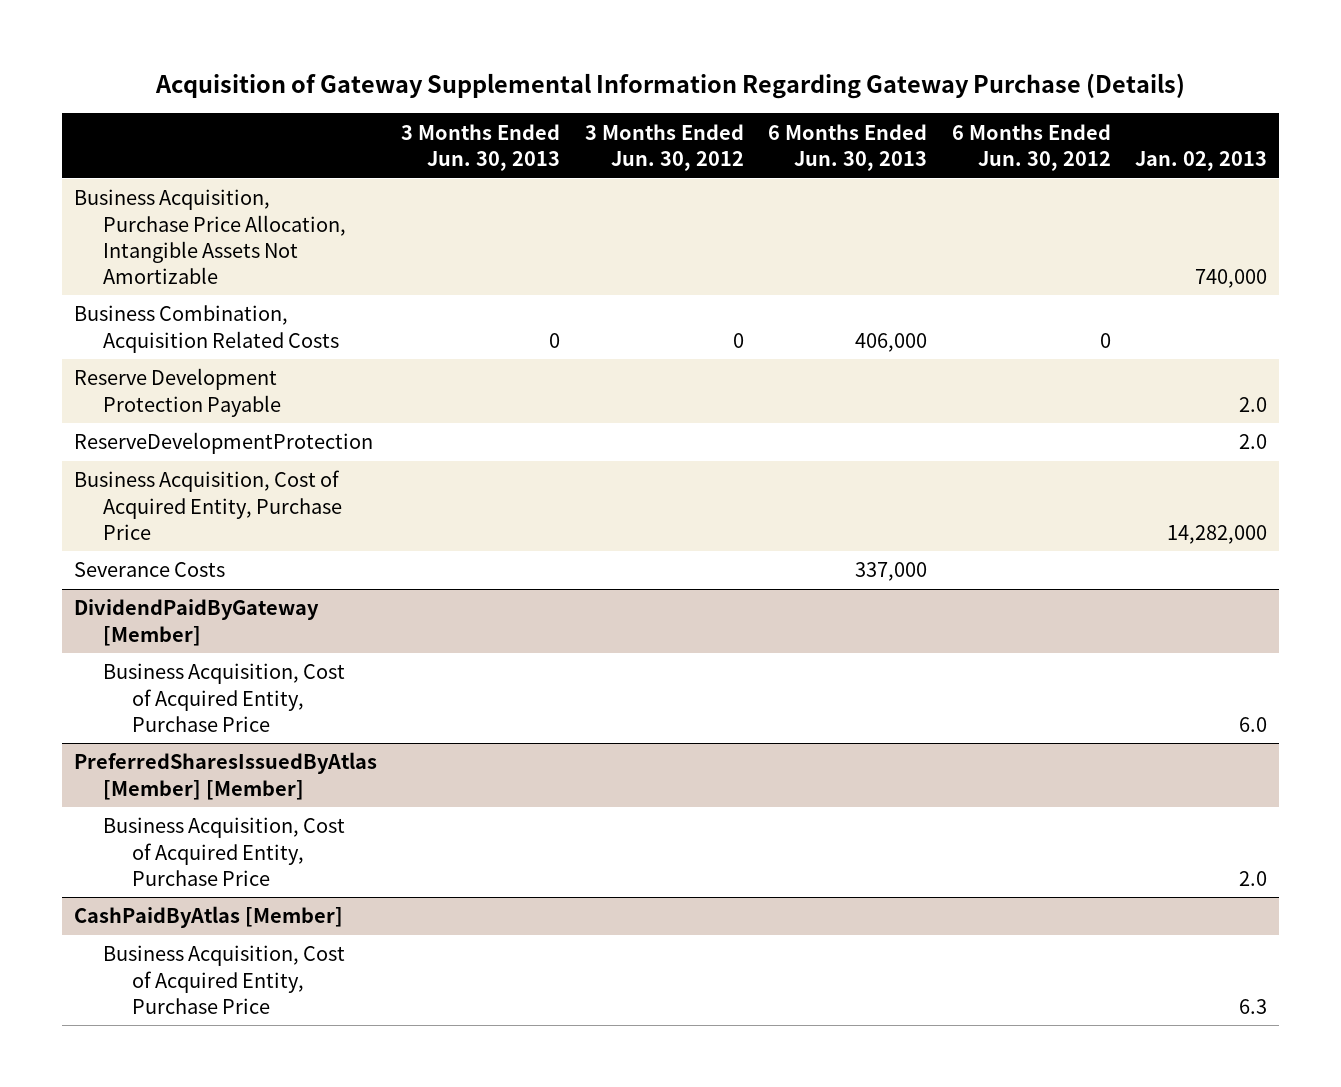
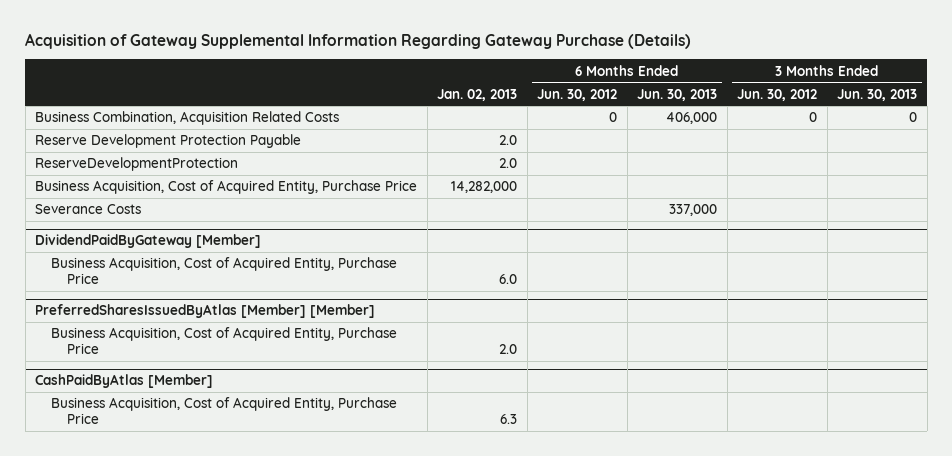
[74,189,347,284] Business Acquisition, Purchase Price Allocation, Intangible Assets Not Amortizable -> none

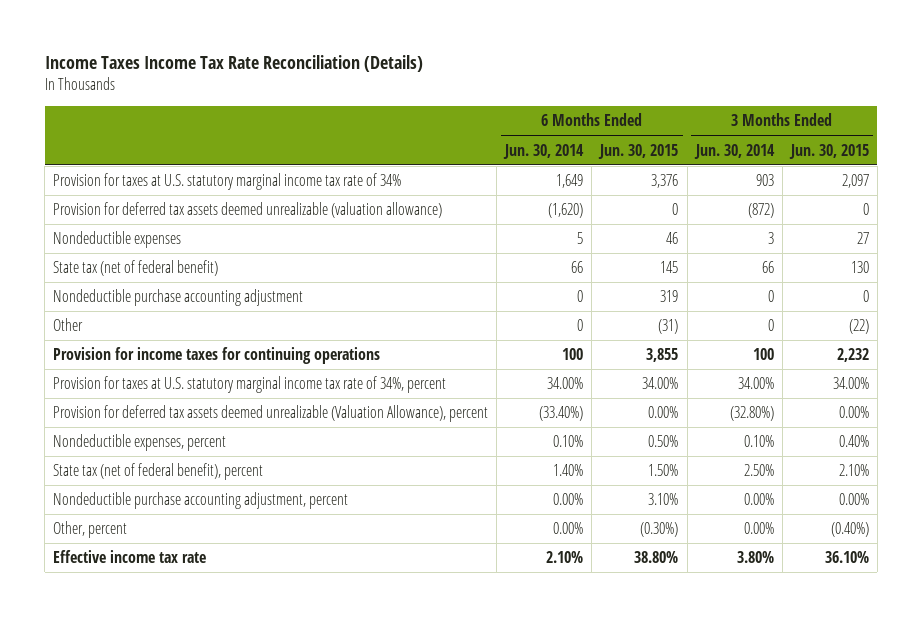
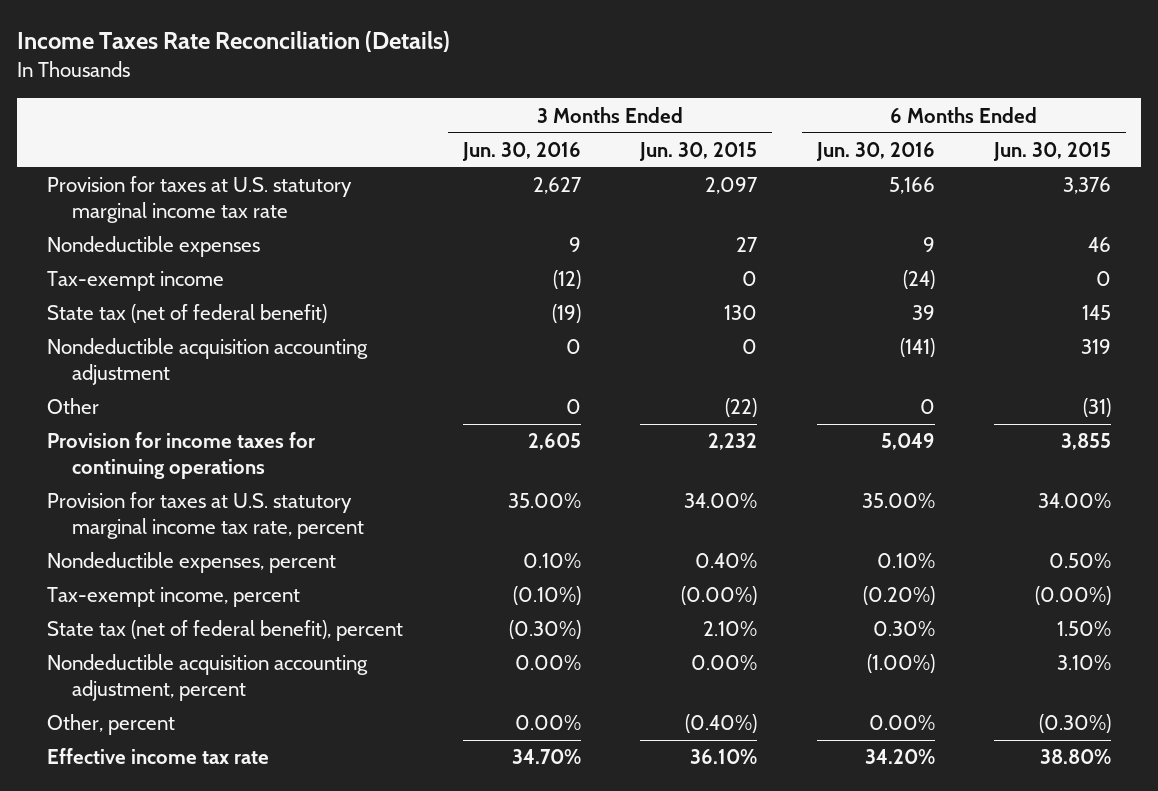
[44,55,423,73] Income Taxes Income Tax Rate Reconciliation (Details) -> [17,31,451,53] Income Taxes Rate Reconciliation (Details)
[503,143,585,159] Jun. 30, 2014 -> none
[693,143,775,159] Jun. 30, 2014 -> none
none -> [461,141,581,161] Jun. 30, 2016
none -> [815,141,935,161] Jun. 30, 2016
[53,202,443,219] Provision for deferred tax assets deemed unrealizable (valuation allowance) -> none
[53,173,402,191] Provision for taxes at U.S. statutory marginal income tax rate of 34% -> [47,176,353,223] Provision for taxes at U.S. statutory marginal income tax rate
none -> [47,271,225,292] Tax-exempt income
[53,289,304,307] Nondeductible purchase accounting adjustment -> [47,338,369,385] Nondeductible acquisition accounting adjustment
[53,405,489,423] Provision for deferred tax assets deemed unrealizable (Valuation Allowance), percent -> none
[53,376,447,394] Provision for taxes at U.S. statutory marginal income tax rate of 34%, percent -> [47,492,364,539] Provision for taxes at U.S. statutory marginal income tax rate, percent
none -> [47,587,301,608] Tax-exempt income, percent
[53,492,349,510] Nondeductible purchase accounting adjustment, percent -> [47,654,369,701] Nondeductible acquisition accounting adjustment, percent

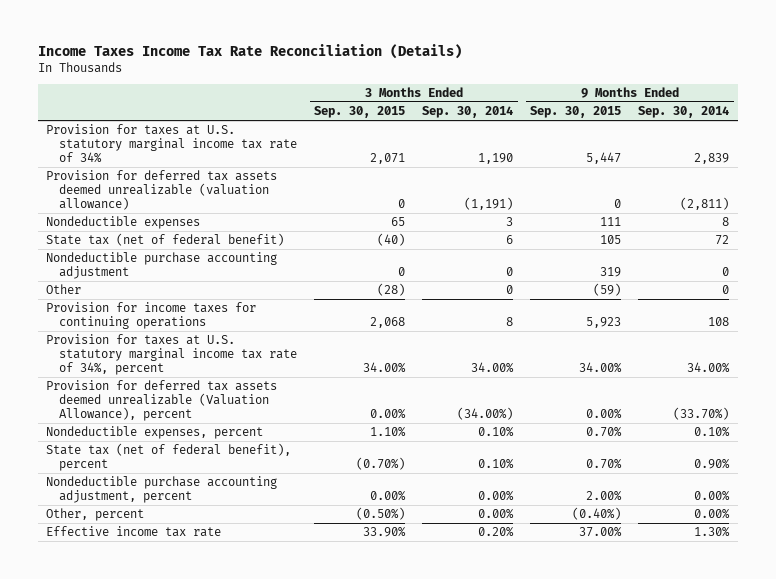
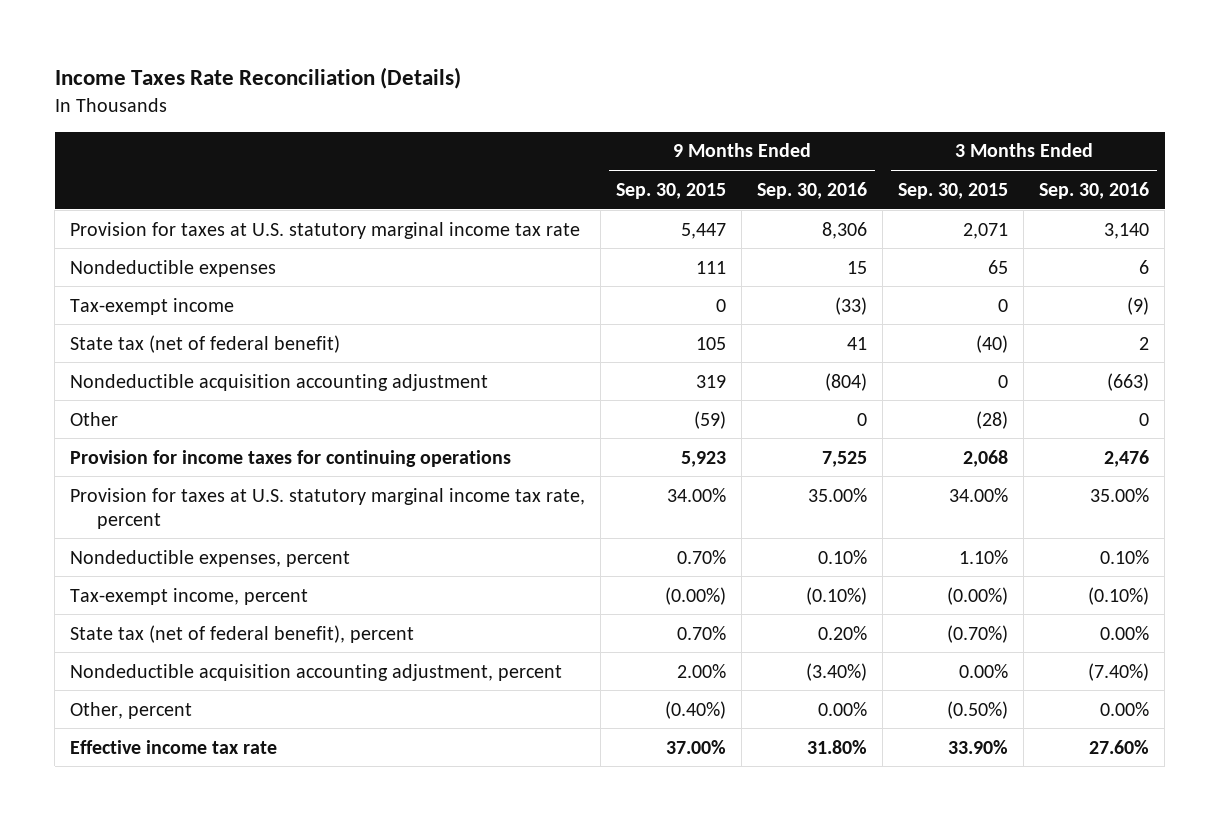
[37,44,462,60] Income Taxes Income Tax Rate Reconciliation (Details) -> [54,67,461,90] Income Taxes Rate Reconciliation (Details)
[422,106,514,119] Sep. 30, 2014 -> none
[638,106,730,119] Sep. 30, 2014 -> none
none -> [757,181,868,199] Sep. 30, 2016
none -> [1039,181,1150,199] Sep. 30, 2016
[46,170,278,210] Provision for deferred tax assets deemed unrealizable (valuation allowance) -> none
[46,124,298,163] Provision for taxes at U.S. statutory marginal income tax rate of 34% -> [70,221,581,239] Provision for taxes at U.S. statutory marginal income tax rate
none -> [70,297,235,315] Tax-exempt income
[46,252,278,279] Nondeductible purchase accounting adjustment -> [70,373,489,391] Nondeductible acquisition accounting adjustment
[46,380,278,421] Provision for deferred tax assets deemed unrealizable (Valuation Allowance), percent -> none
[46,334,298,375] Provision for taxes at U.S. statutory marginal income tax rate of 34%, percent -> [70,487,586,529] Provision for taxes at U.S. statutory marginal income tax rate, percent
none -> [70,587,309,605] Tax-exempt income, percent
[46,476,278,503] Nondeductible purchase accounting adjustment, percent -> [70,663,563,681] Nondeductible acquisition accounting adjustment, percent

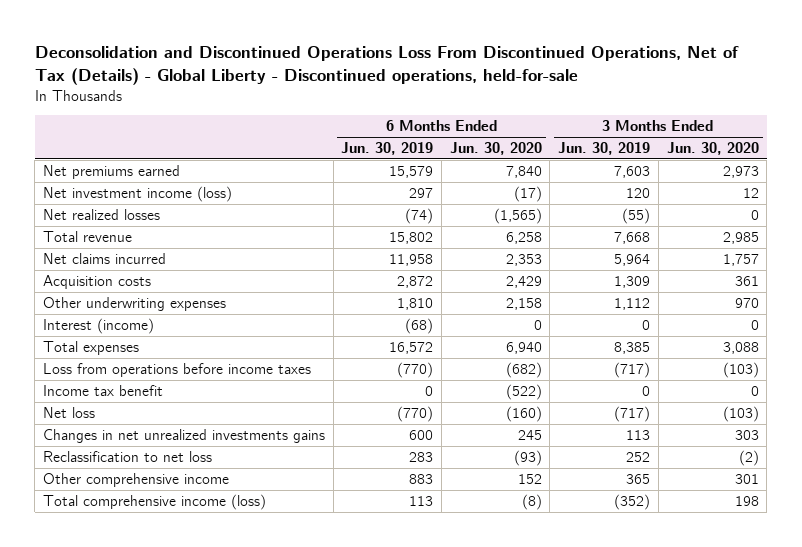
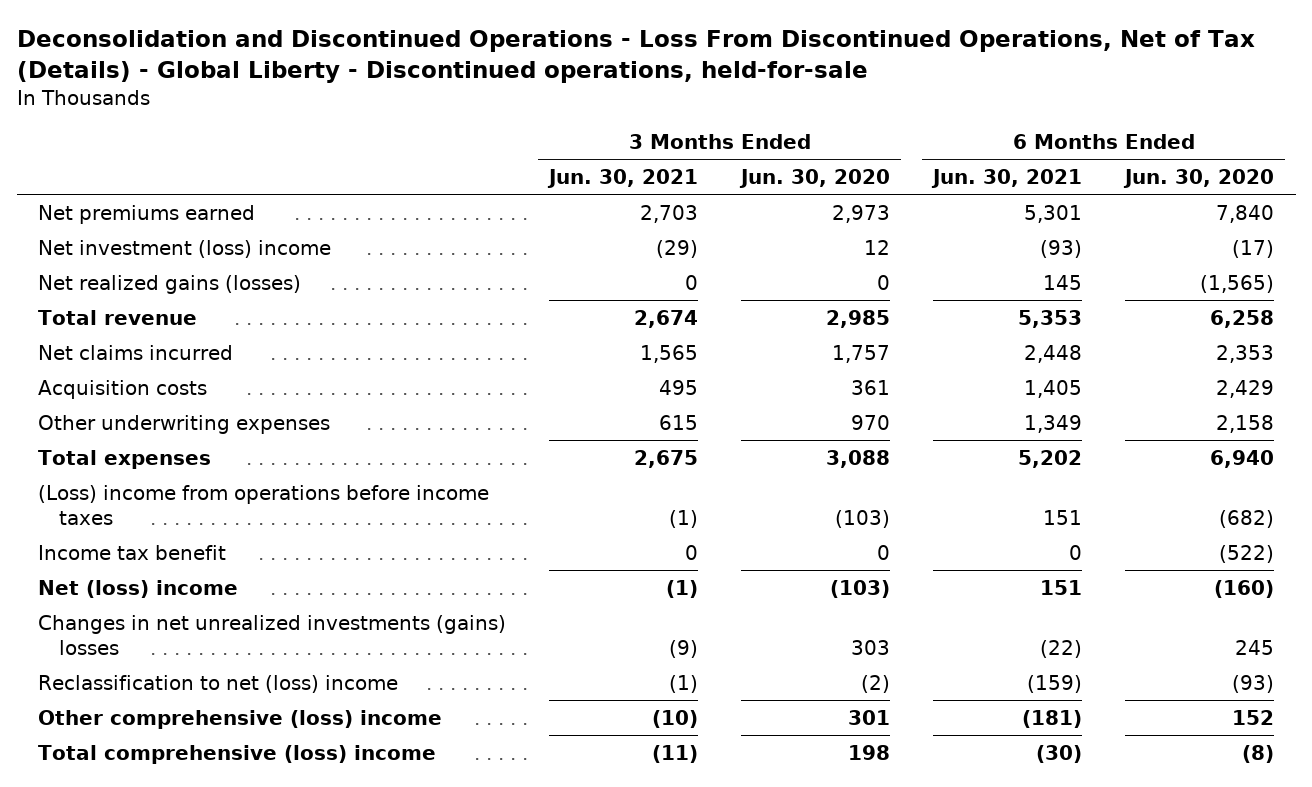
[34,45,739,85] Deconsolidation and Discontinued Operations Loss From Discontinued Operations, Net of Tax (Details) - Global Liberty - Discontinued operations, held-for-sale -> [16,30,1255,84] Deconsolidation and Discontinued Operations - Loss From Discontinued Operations, Net of Tax (Details) - Global Liberty - Discontinued operations, held-for-sale
[341,141,434,155] Jun. 30, 2019 -> none
[558,141,651,155] Jun. 30, 2019 -> none
none -> [547,169,699,189] Jun. 30, 2021
none -> [931,169,1083,189] Jun. 30, 2021
[43,185,233,202] Net investment income (loss) -> [38,239,332,258] Net investment (loss) income
[43,208,161,220] Net realized losses -> [38,274,302,294] Net realized gains (losses)
[43,317,155,334] Interest (income) -> none
[43,362,312,377] Loss from operations before income taxes -> [38,484,490,525] (Loss) income from operations before income taxes
[43,406,96,418] Net loss -> [38,579,239,598] Net (loss) income
[43,428,326,443] Changes in net unrealized investments gains -> [38,614,507,655] Changes in net unrealized investments (gains) losses
[43,450,213,462] Reclassification to net loss -> [38,674,399,693] Reclassification to net (loss) income
[43,472,230,487] Other comprehensive income -> [38,709,443,729] Other comprehensive (loss) income
[43,493,267,510] Total comprehensive income (loss) -> [38,744,437,764] Total comprehensive (loss) income

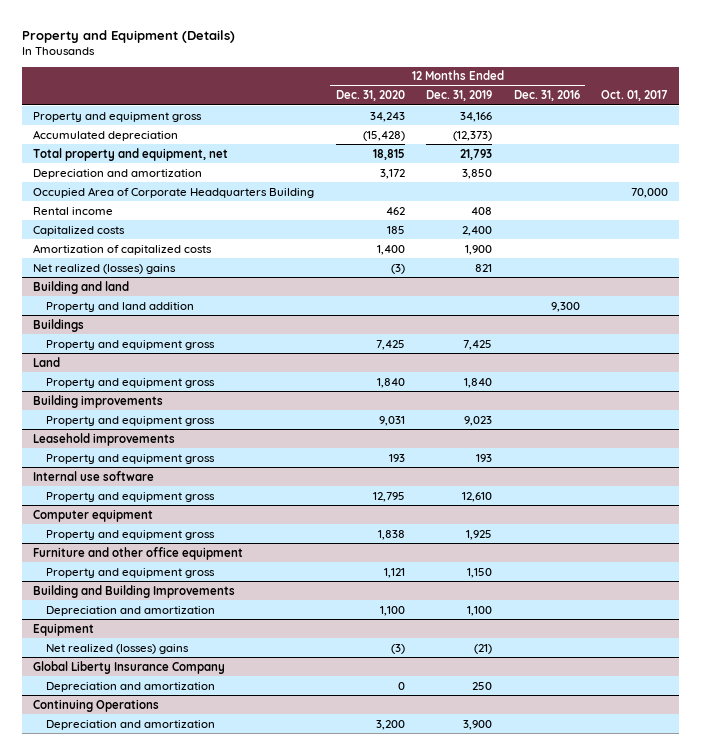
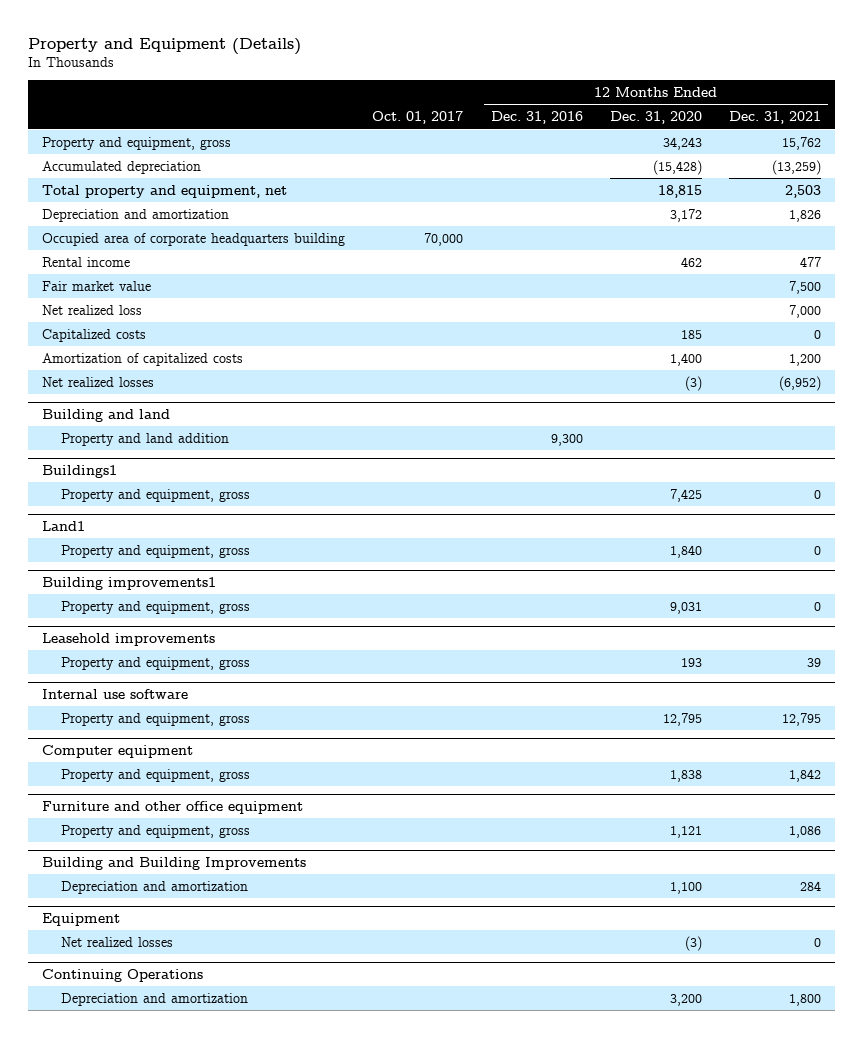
[426,90,493,102] Dec. 31, 2019 -> none
none -> [729,111,822,125] Dec. 31, 2021
[32,111,202,122] Property and equipment gross -> [42,136,232,150] Property and equipment, gross
[32,186,314,198] Occupied Area of Corporate Headquarters Building -> [42,232,346,246] Occupied area of corporate headquarters building
none -> [42,280,152,291] Fair market value
none -> [42,304,143,315] Net realized loss
[32,263,176,274] Net realized (losses) gains -> [42,376,155,387] Net realized losses
[32,318,84,332] Buildings -> [42,464,118,478] Buildings1
[46,339,216,350] Property and equipment gross -> [61,488,251,502] Property and equipment, gross
[32,356,60,367] Land -> [42,520,86,531] Land1
[46,377,216,388] Property and equipment gross -> [61,544,251,558] Property and equipment, gross
[32,394,163,408] Building improvements -> [42,576,217,590] Building improvements1
[46,415,216,426] Property and equipment gross -> [61,600,251,614] Property and equipment, gross
[46,453,216,464] Property and equipment gross -> [61,656,251,670] Property and equipment, gross
[46,491,216,502] Property and equipment gross -> [61,712,251,726] Property and equipment, gross
[46,529,216,540] Property and equipment gross -> [61,768,251,782] Property and equipment, gross
[46,567,216,578] Property and equipment gross -> [61,824,251,838] Property and equipment, gross
[32,660,225,674] Global Liberty Insurance Company -> none
[46,681,216,692] Depreciation and amortization -> none
[46,643,190,654] Net realized (losses) gains -> [61,936,174,947] Net realized losses

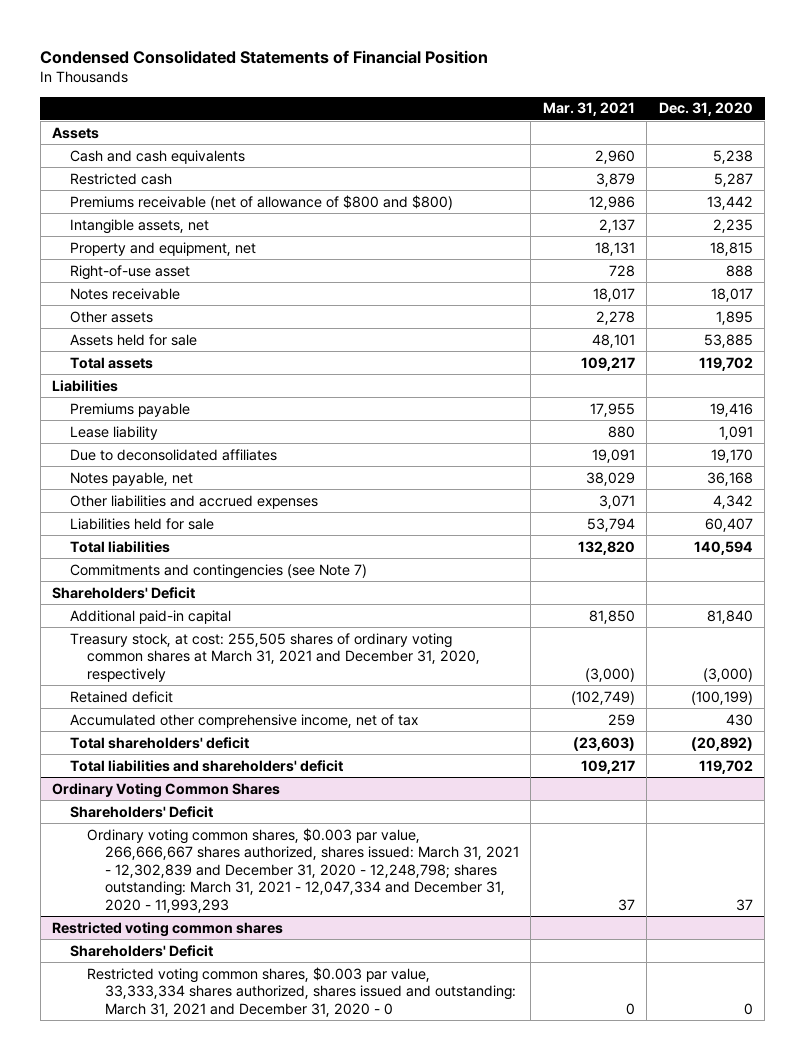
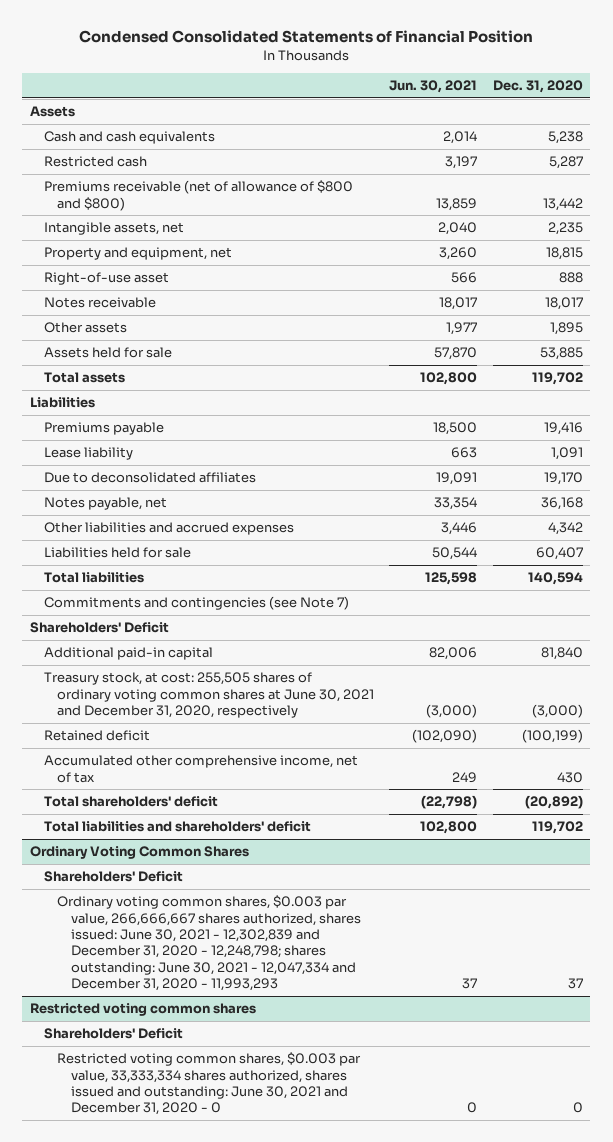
[542,102,635,117] Mar. 31, 2021 -> none
none -> [389,80,478,94] Jun. 30, 2021
[69,632,481,682] Treasury stock, at cost: 255,505 shares of ordinary voting common shares at March 31, 2021 and December 31, 2020, respectively -> [43,672,375,718] Treasury stock, at cost: 255,505 shares of ordinary voting common shares at June 30, 2021 and December 31, 2020, respectively
[87,827,519,913] Ordinary voting common shares, $0.003 par value, 266,666,667 shares authorized, shares issued: March 31, 2021 - 12,302,839 and December 31, 2020 - 12,248,798; shares outstanding: March 31, 2021 - 12,047,334 and December 31, 2020 - 11,993,293 -> [57,895,361,992] Ordinary voting common shares, $0.003 par value, 266,666,667 shares authorized, shares issued: June 30, 2021 - 12,302,839 and December 31, 2020 - 12,248,798; shares outstanding: June 30, 2021 - 12,047,334 and December 31, 2020 - 11,993,293
[87,966,516,1017] Restricted voting common shares, $0.003 par value, 33,333,334 shares authorized, shares issued and outstanding: March 31, 2021 and December 31, 2020 - 0 -> [57,1052,362,1116] Restricted voting common shares, $0.003 par value, 33,333,334 shares authorized, shares issued and outstanding: June 30, 2021 and December 31, 2020 - 0

